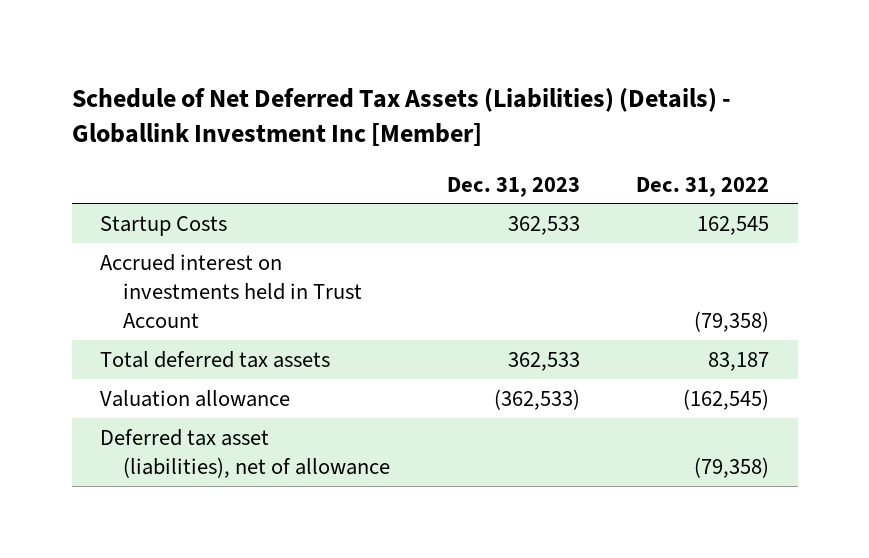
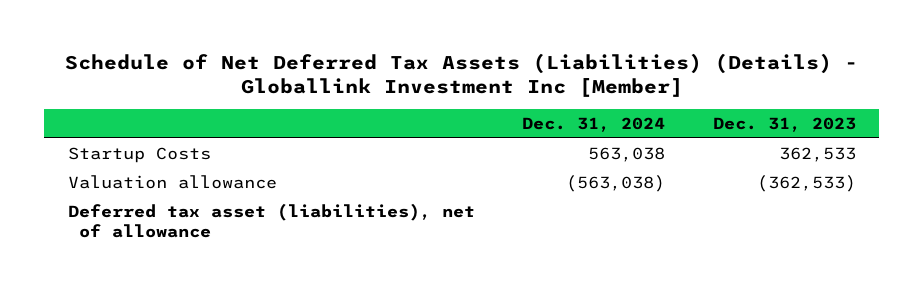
[636,176,770,197] Dec. 31, 2022 -> none
none -> [522,117,666,133] Dec. 31, 2024
[100,253,362,329] Accrued interest on investments held in Trust Account -> none
[100,350,331,368] Total deferred tax assets -> none

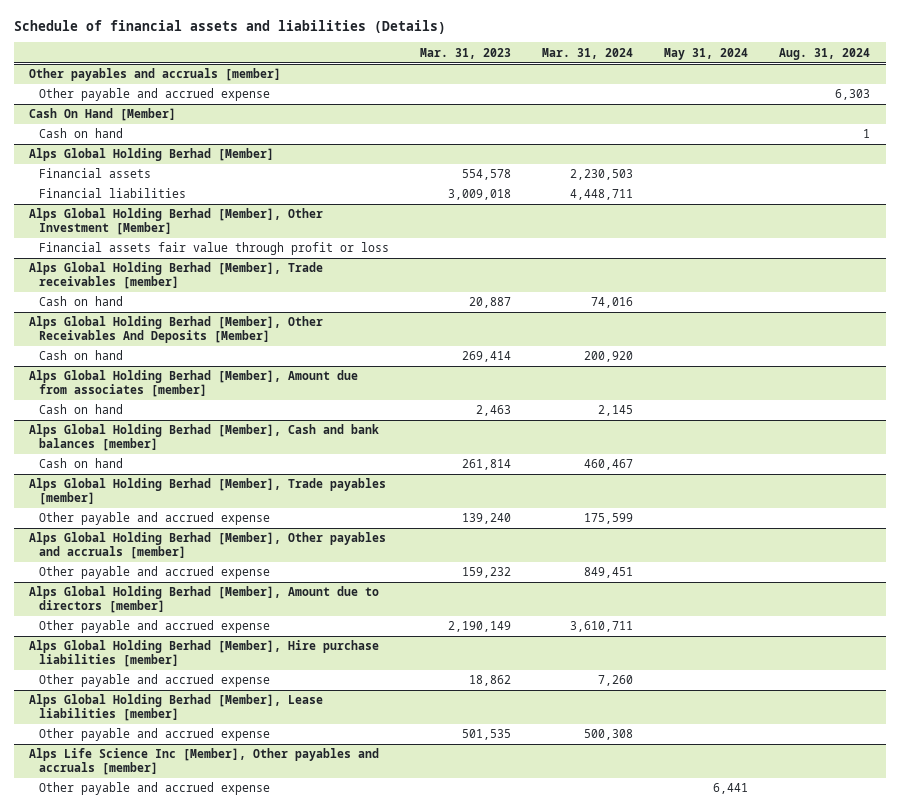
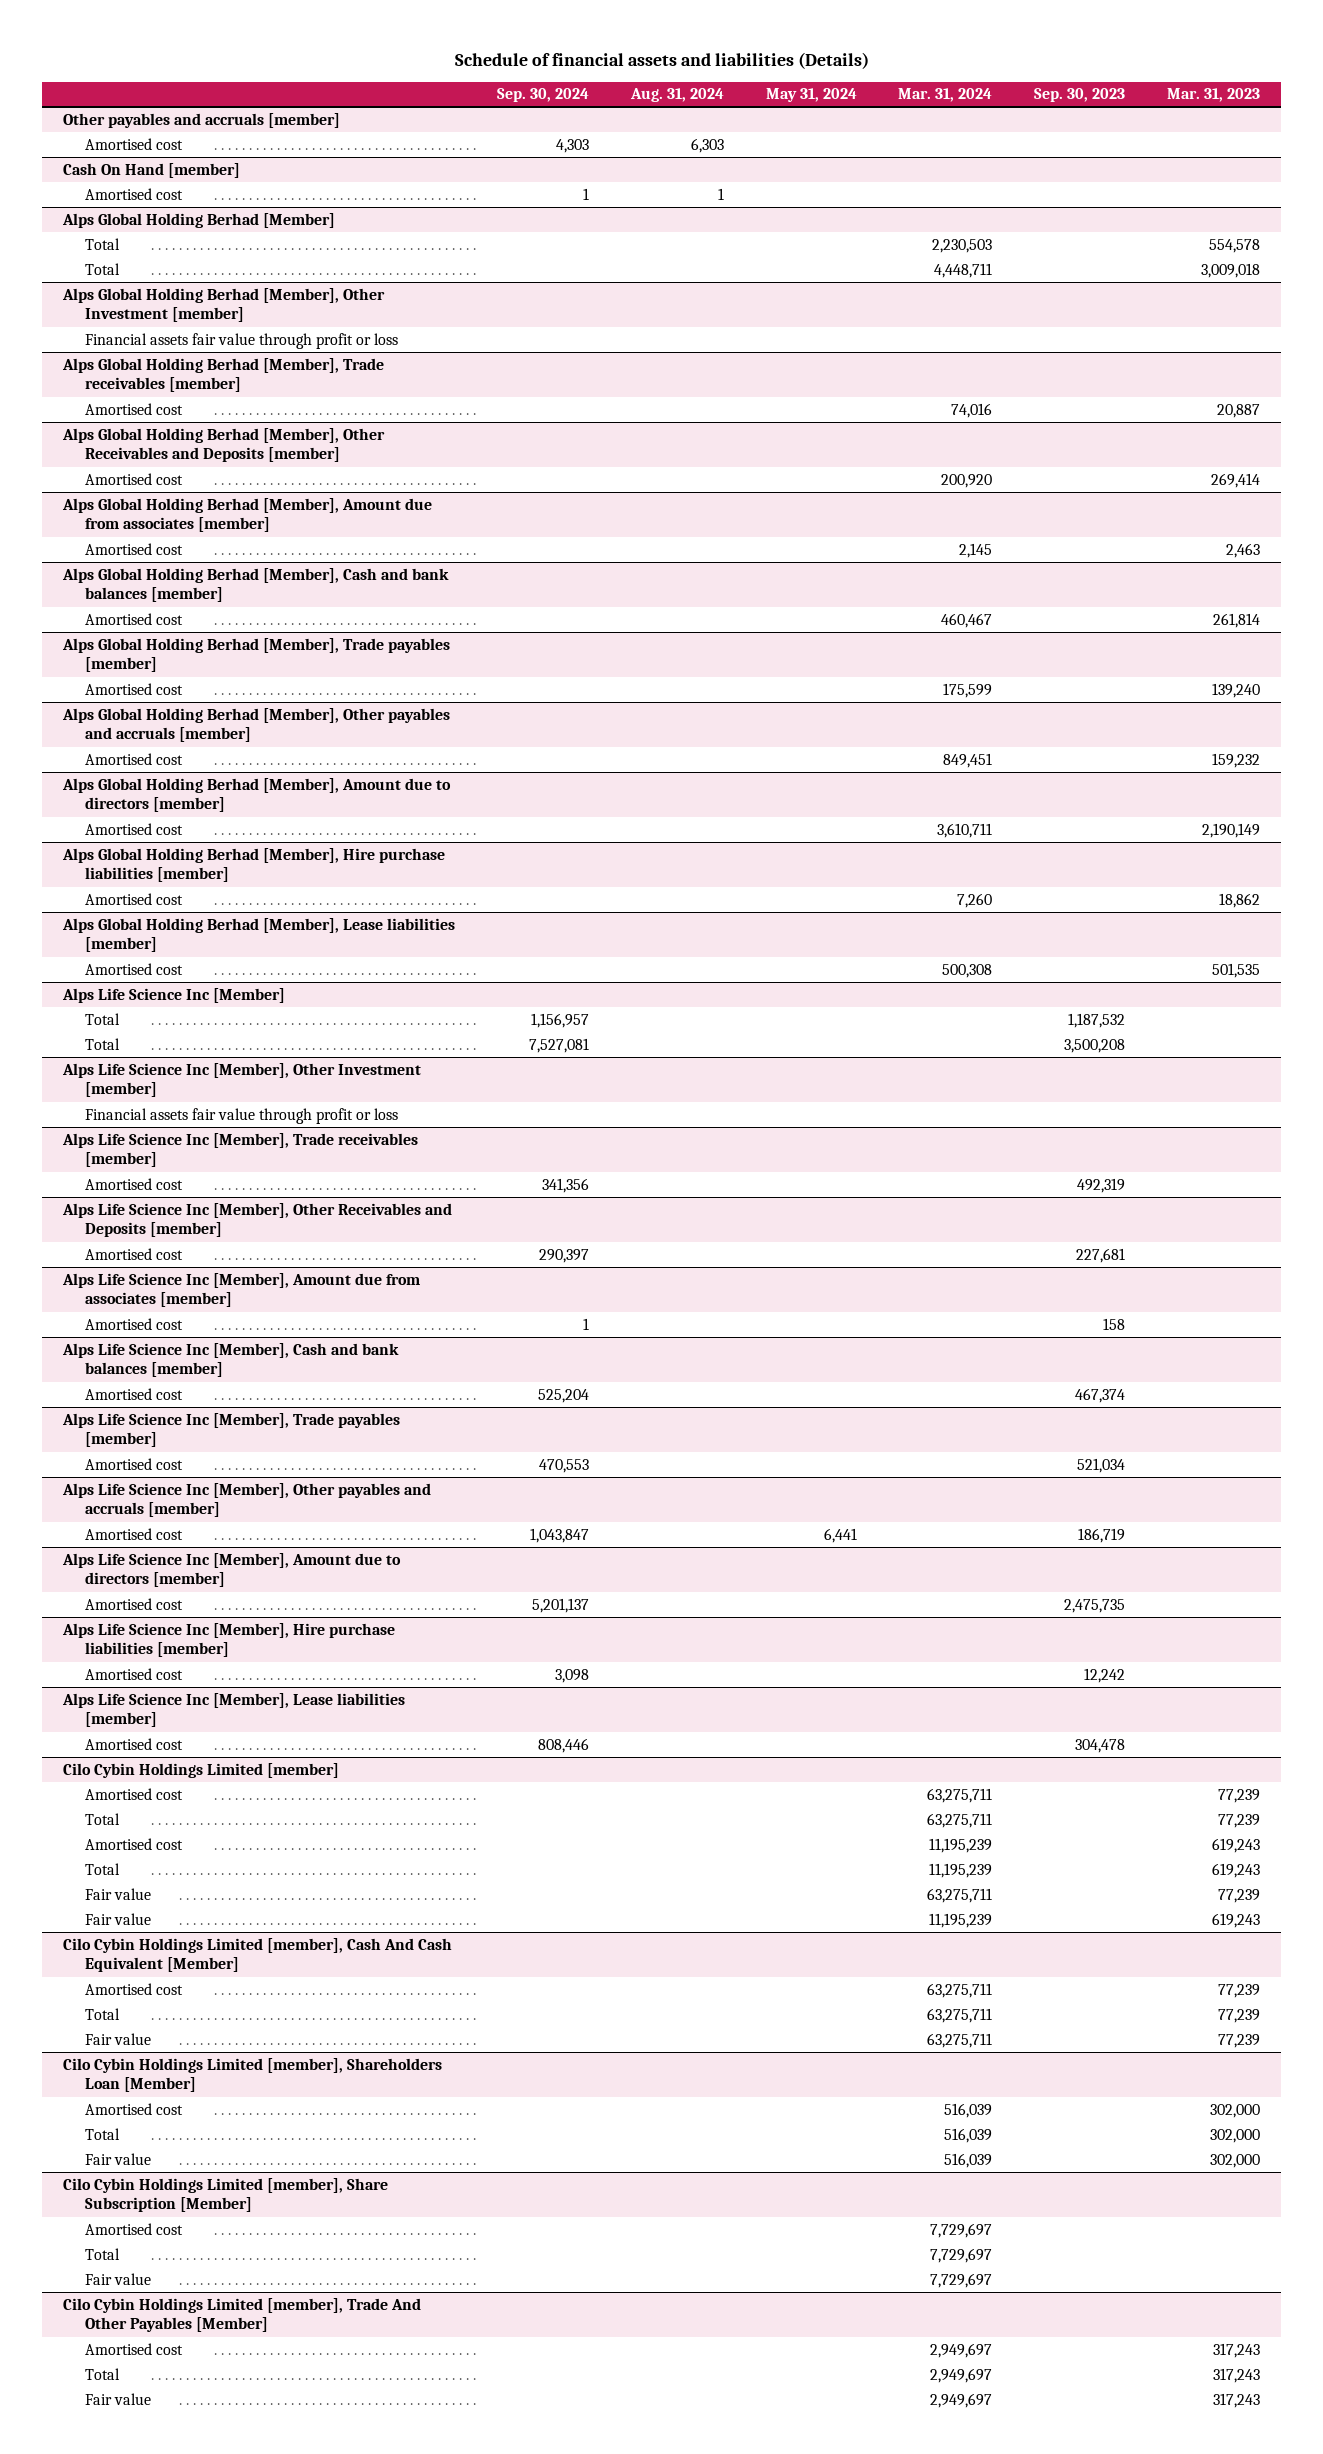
none -> [496,88,589,103] Sep. 30, 2024
none -> [1034,88,1126,103] Sep. 30, 2023
[39,88,271,102] Other payable and accrued expense -> [85,137,184,150] Amortised cost
[29,108,177,122] Cash On Hand [Member] -> [63,162,241,178] Cash On Hand [member]
[39,128,124,139] Cash on hand -> [85,187,184,200] Amortised cost
[39,168,152,179] Financial assets -> [85,237,121,250] Total
[39,188,187,199] Financial liabilities -> [85,262,121,275] Total
[29,208,324,235] Alps Global Holding Berhad [Member], Other Investment [Member] -> [62,287,386,323] Alps Global Holding Berhad [Member], Other Investment [member]
[39,296,124,307] Cash on hand -> [85,402,184,415] Amortised cost
[29,316,324,343] Alps Global Holding Berhad [Member], Other Receivables And Deposits [Member] -> [62,427,386,463] Alps Global Holding Berhad [Member], Other Receivables and Deposits [member]
[39,350,124,361] Cash on hand -> [85,472,184,485] Amortised cost
[39,404,124,415] Cash on hand -> [85,542,184,555] Amortised cost
[39,458,124,469] Cash on hand -> [85,612,184,625] Amortised cost
[39,512,271,526] Other payable and accrued expense -> [85,682,184,695] Amortised cost
[39,566,271,580] Other payable and accrued expense -> [85,752,184,765] Amortised cost
[39,620,271,634] Other payable and accrued expense -> [85,822,184,835] Amortised cost
[39,674,271,688] Other payable and accrued expense -> [85,892,184,905] Amortised cost
[39,728,271,742] Other payable and accrued expense -> [85,962,184,975] Amortised cost
none -> [62,987,286,1003] Alps Life Science Inc [Member]
none -> [85,1012,121,1025] Total
none -> [85,1037,121,1050] Total
none -> [62,1062,422,1098] Alps Life Science Inc [Member], Other Investment [member]
none -> [85,1107,399,1124] Financial assets fair value through profit or loss
none -> [62,1132,419,1168] Alps Life Science Inc [Member], Trade receivables [member]
none -> [85,1177,184,1190] Amortised cost
none -> [62,1202,453,1238] Alps Life Science Inc [Member], Other Receivables and Deposits [member]
none -> [85,1247,184,1260] Amortised cost
none -> [62,1272,421,1308] Alps Life Science Inc [Member], Amount due from associates [member]
none -> [85,1317,184,1330] Amortised cost
none -> [62,1342,400,1378] Alps Life Science Inc [Member], Cash and bank balances [member]
none -> [85,1387,184,1400] Amortised cost
none -> [62,1412,401,1448] Alps Life Science Inc [Member], Trade payables [member]
none -> [85,1457,184,1470] Amortised cost
[39,782,271,796] Other payable and accrued expense -> [85,1527,184,1540] Amortised cost
none -> [62,1552,402,1588] Alps Life Science Inc [Member], Amount due to directors [member]
none -> [85,1597,184,1610] Amortised cost
none -> [62,1622,396,1658] Alps Life Science Inc [Member], Hire purchase liabilities [member]
none -> [85,1667,184,1680] Amortised cost
none -> [62,1692,406,1728] Alps Life Science Inc [Member], Lease liabilities [member]
none -> [85,1737,184,1750] Amortised cost
none -> [63,1762,340,1778] Cilo Cybin Holdings Limited [member]
none -> [85,1787,184,1800] Amortised cost
none -> [85,1812,121,1825] Total
none -> [85,1837,184,1850] Amortised cost
none -> [85,1862,121,1875] Total
none -> [85,1887,152,1900] Fair value
none -> [85,1912,152,1925] Fair value
none -> [63,1937,453,1973] Cilo Cybin Holdings Limited [member], Cash And Cash Equivalent [Member]
none -> [85,1982,184,1995] Amortised cost
none -> [85,2007,121,2020] Total
none -> [85,2032,152,2045] Fair value
none -> [63,2057,443,2093] Cilo Cybin Holdings Limited [member], Shareholders Loan [Member]
none -> [85,2102,184,2115] Amortised cost
none -> [85,2127,121,2140] Total
none -> [85,2152,152,2165] Fair value
none -> [63,2177,389,2213] Cilo Cybin Holdings Limited [member], Share Subscription [Member]
none -> [85,2222,184,2235] Amortised cost
none -> [85,2247,121,2260] Total
none -> [85,2272,152,2285] Fair value
none -> [63,2297,422,2333] Cilo Cybin Holdings Limited [member], Trade And Other Payables [Member]
none -> [85,2342,184,2355] Amortised cost
none -> [85,2367,121,2380] Total
none -> [85,2392,152,2405] Fair value

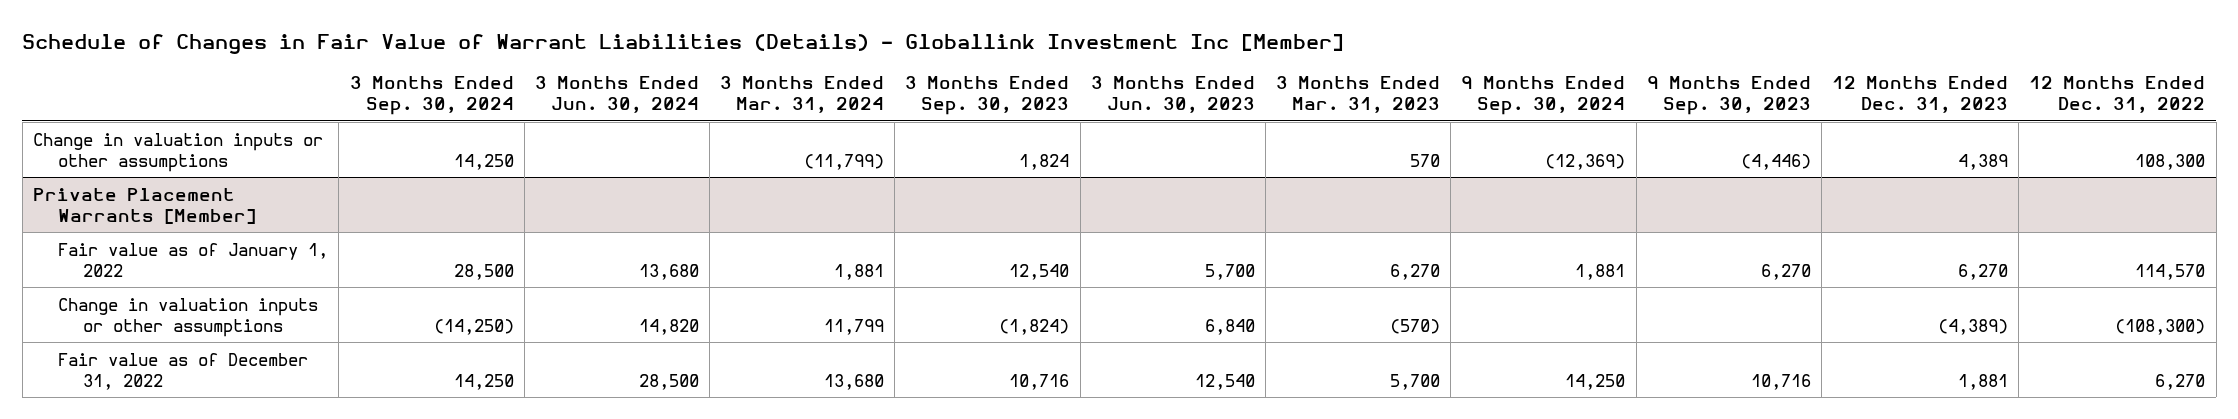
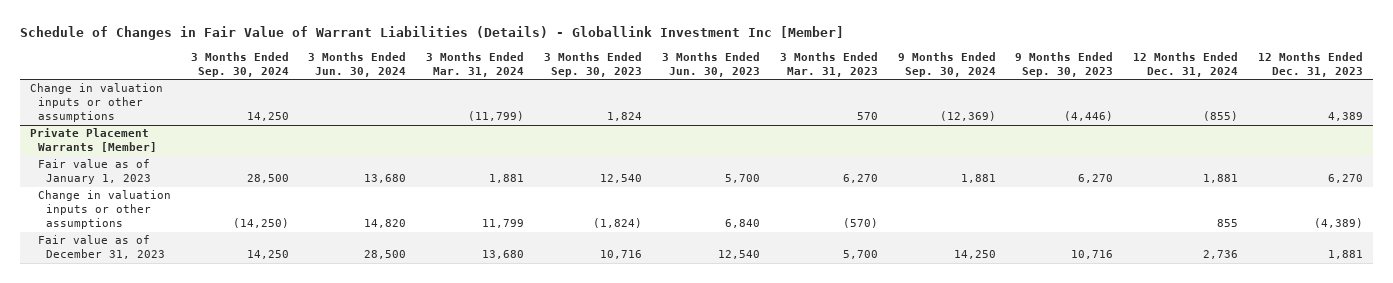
[2029,75,2206,113] 12 Months Ended Dec. 31, 2022 -> none
none -> [1133,51,1239,77] 12 Months Ended Dec. 31, 2024
[58,242,329,277] Fair value as of January 1, 2022 -> [37,159,151,185] Fair value as of January 1, 2023
[58,352,309,390] Fair value as of December 31, 2022 -> [37,235,165,260] Fair value as of December 31, 2023

